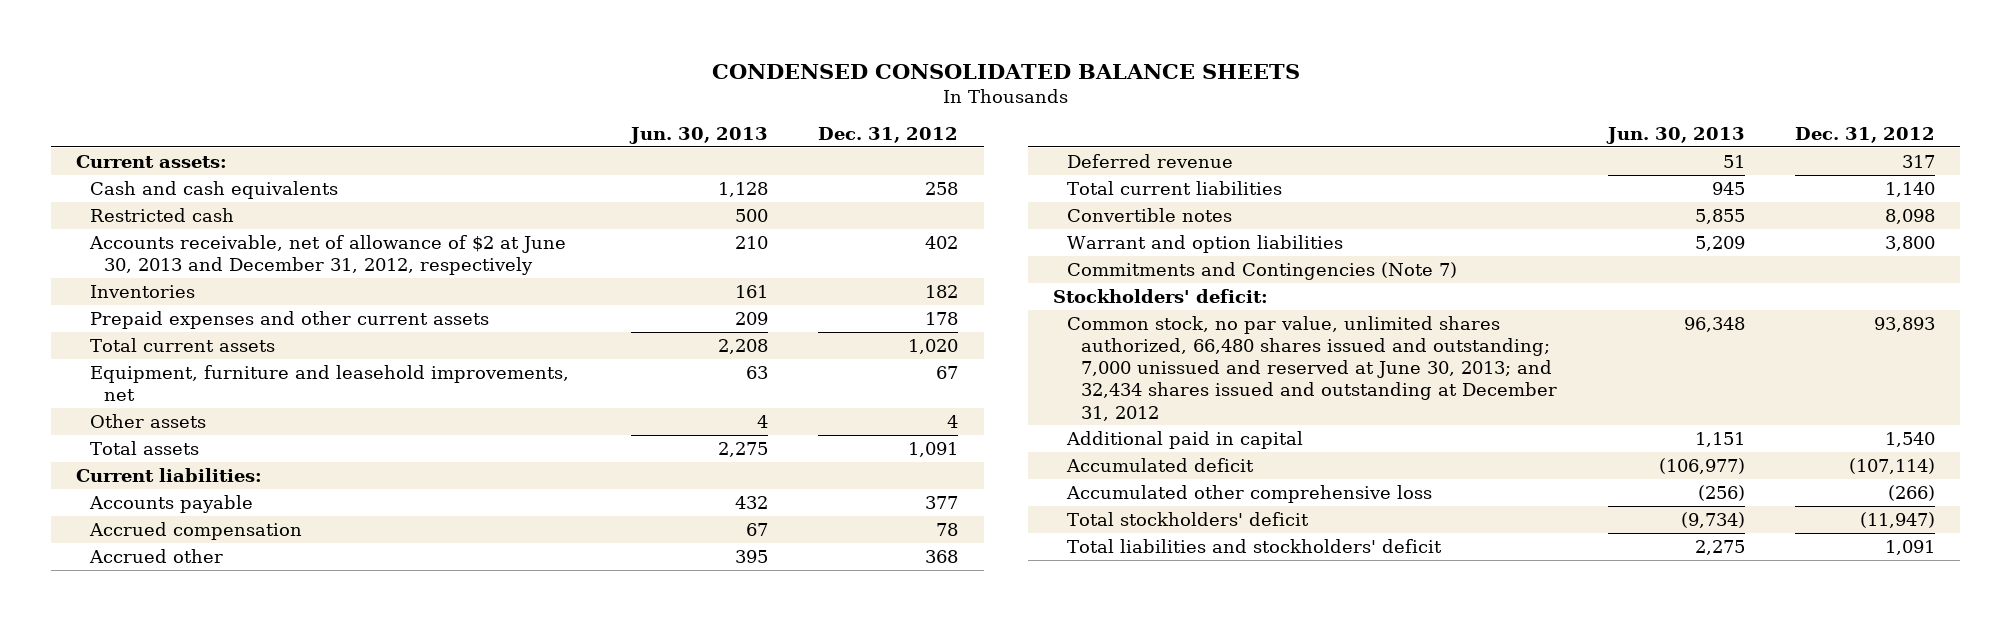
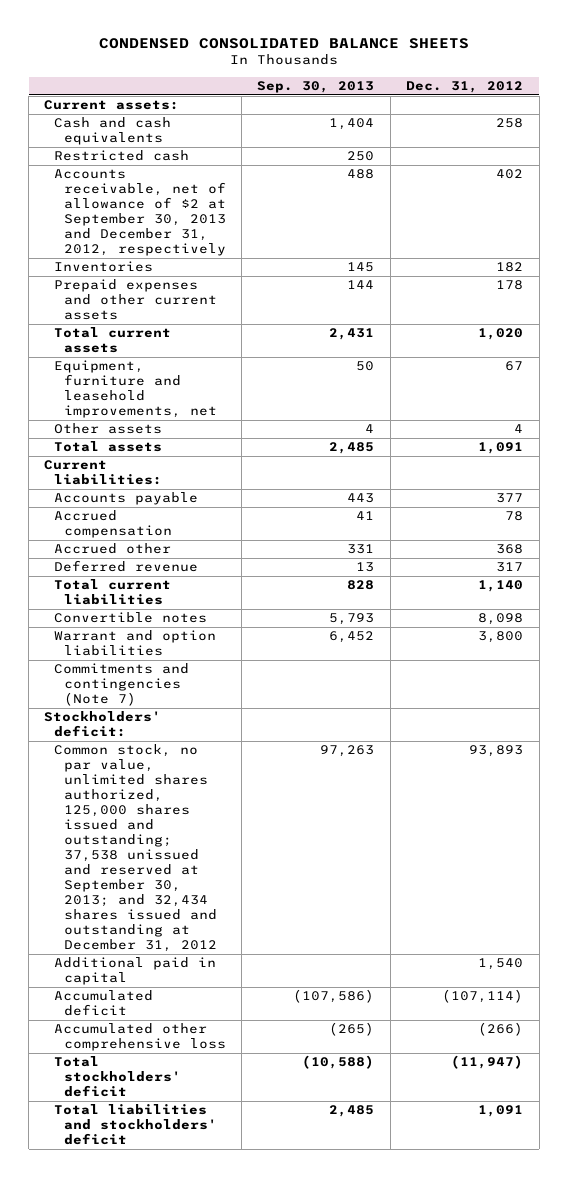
[628,127,768,145] Jun. 30, 2013 -> none
none -> [257,81,375,94] Sep. 30, 2013
[89,234,567,275] Accounts receivable, net of allowance of $2 at June 30, 2013 and December 31, 2012, respectively -> [54,169,226,257] Accounts receivable, net of allowance of $2 at September 30, 2013 and December 31, 2012, respectively
[1067,261,1458,280] Commitments and Contingencies (Note 7) -> [54,663,190,707] Commitments and contingencies (Note 7)
[1067,315,1558,421] Common stock, no par value, unlimited shares authorized, 66,480 shares issued and outstanding; 7,000 unissued and reserved at June 30, 2013; and 32,434 shares issued and outstanding at December 31, 2012 -> [54,744,217,952] Common stock, no par value, unlimited shares authorized, 125,000 shares issued and outstanding; 37,538 unissued and reserved at September 30, 2013; and 32,434 shares issued and outstanding at December 31, 2012

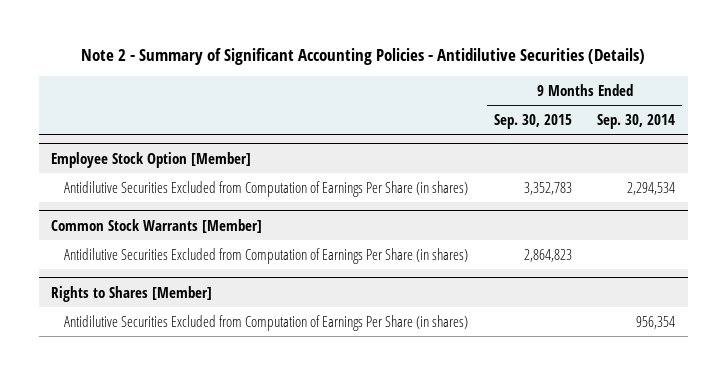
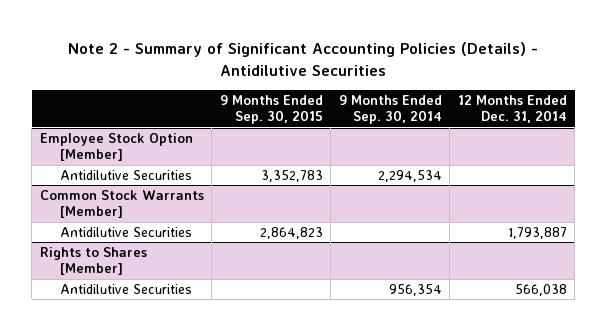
[81,48,646,66] Note 2 - Summary of Significant Accounting Policies - Antidilutive Securities (Details) -> [68,41,539,76] Note 2 - Summary of Significant Accounting Policies (Details) - Antidilutive Securities
none -> [457,94,567,124] 12 Months Ended Dec. 31, 2014
[64,180,469,197] Antidilutive Securities Excluded from Computation of Earnings Per Share (in shares) -> [59,170,192,181] Antidilutive Securities
[64,247,469,264] Antidilutive Securities Excluded from Computation of Earnings Per Share (in shares) -> [59,227,192,238] Antidilutive Securities
[64,314,469,331] Antidilutive Securities Excluded from Computation of Earnings Per Share (in shares) -> [59,284,192,295] Antidilutive Securities

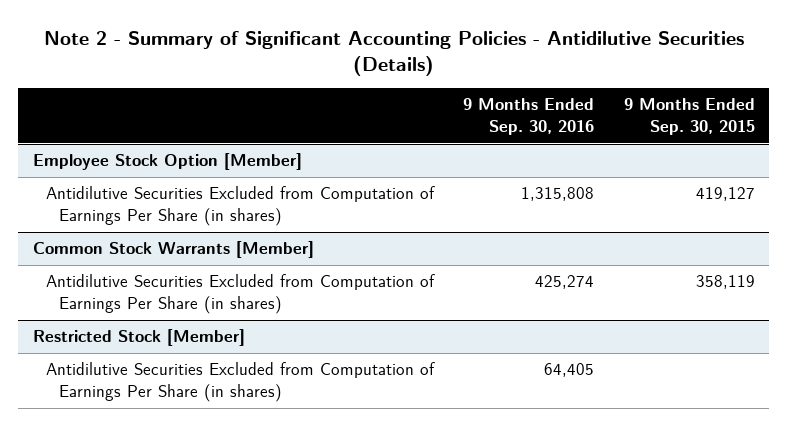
[68,41,539,76] Note 2 - Summary of Significant Accounting Policies (Details) - Antidilutive Securities -> [43,30,744,76] Note 2 - Summary of Significant Accounting Policies - Antidilutive Securities (Details)
[338,94,442,125] 9 Months Ended Sep. 30, 2014 -> none
[457,94,567,124] 12 Months Ended Dec. 31, 2014 -> none
none -> [463,98,595,136] 9 Months Ended Sep. 30, 2016
[59,170,192,181] Antidilutive Securities -> none
none -> [45,186,435,227] Antidilutive Securities Excluded from Computation of Earnings Per Share (in shares)
[59,227,192,238] Antidilutive Securities -> none
[39,247,147,276] Rights to Shares [Member] -> none
none -> [45,274,435,315] Antidilutive Securities Excluded from Computation of Earnings Per Share (in shares)
none -> [32,329,245,347] Restricted Stock [Member]
[59,284,192,295] Antidilutive Securities -> [45,362,435,403] Antidilutive Securities Excluded from Computation of Earnings Per Share (in shares)

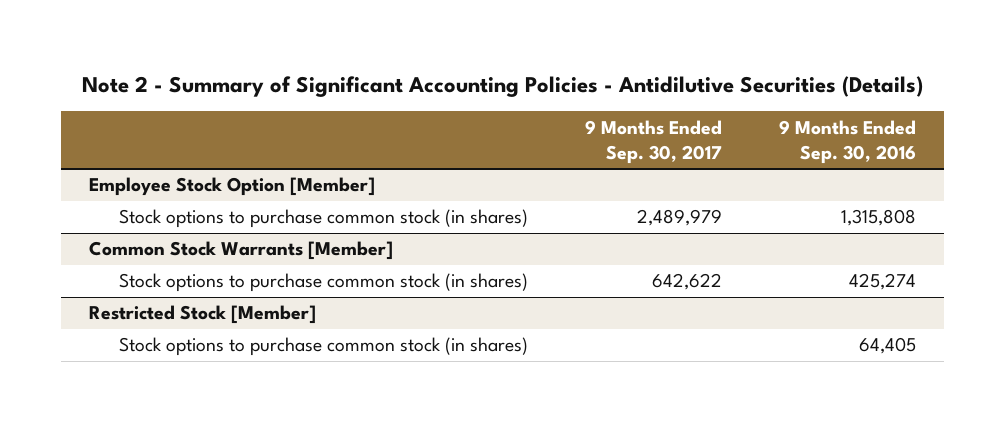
[623,98,755,136] 9 Months Ended Sep. 30, 2015 -> none
none -> [584,119,722,165] 9 Months Ended Sep. 30, 2017
[45,186,435,227] Antidilutive Securities Excluded from Computation of Earnings Per Share (in shares) -> [118,209,528,229] Stock options to purchase common stock (in shares)
[45,274,435,315] Antidilutive Securities Excluded from Computation of Earnings Per Share (in shares) -> [118,273,528,293] Stock options to purchase common stock (in shares)
[45,362,435,403] Antidilutive Securities Excluded from Computation of Earnings Per Share (in shares) -> [118,337,528,357] Stock options to purchase common stock (in shares)

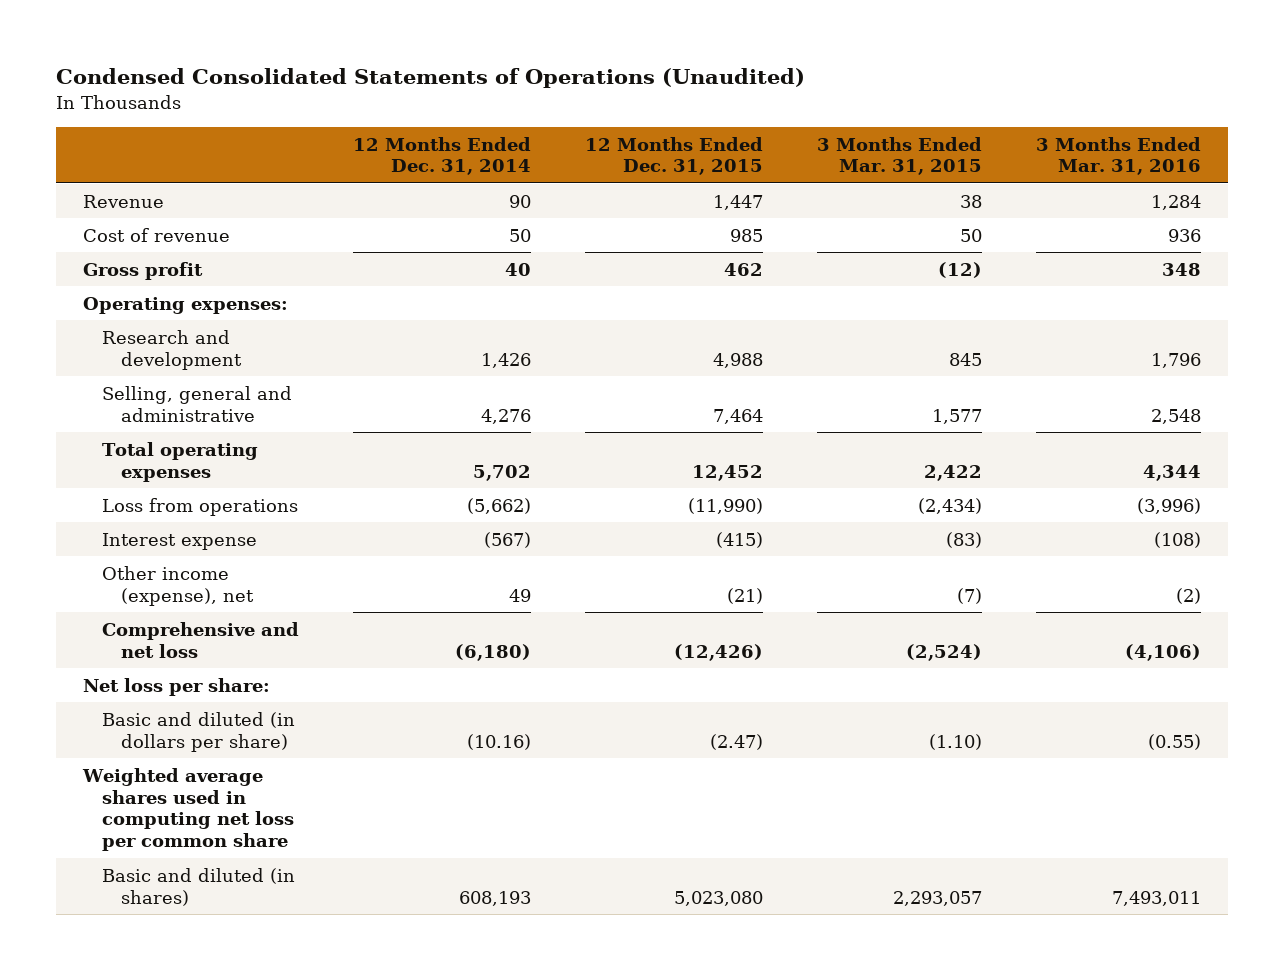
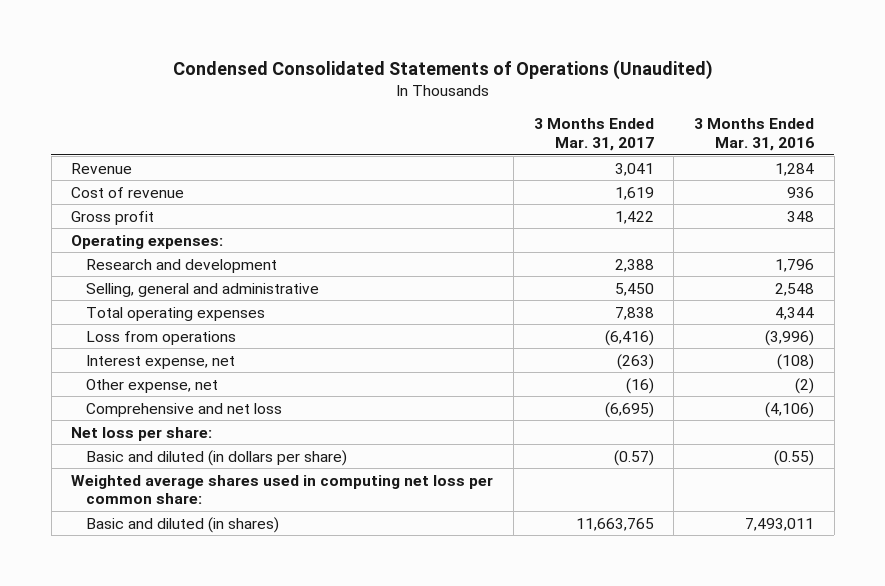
[352,136,531,176] 12 Months Ended Dec. 31, 2014 -> none
[585,136,764,176] 12 Months Ended Dec. 31, 2015 -> none
[817,136,983,176] 3 Months Ended Mar. 31, 2015 -> none
none -> [533,118,654,151] 3 Months Ended Mar. 31, 2017
[101,532,257,550] Interest expense -> [85,354,235,369] Interest expense, net
[101,565,254,606] Other income (expense), net -> [85,378,218,393] Other expense, net
[82,767,294,852] Weighted average shares used in computing net loss per common share -> [71,474,494,505] Weighted average shares used in computing net loss per common share:

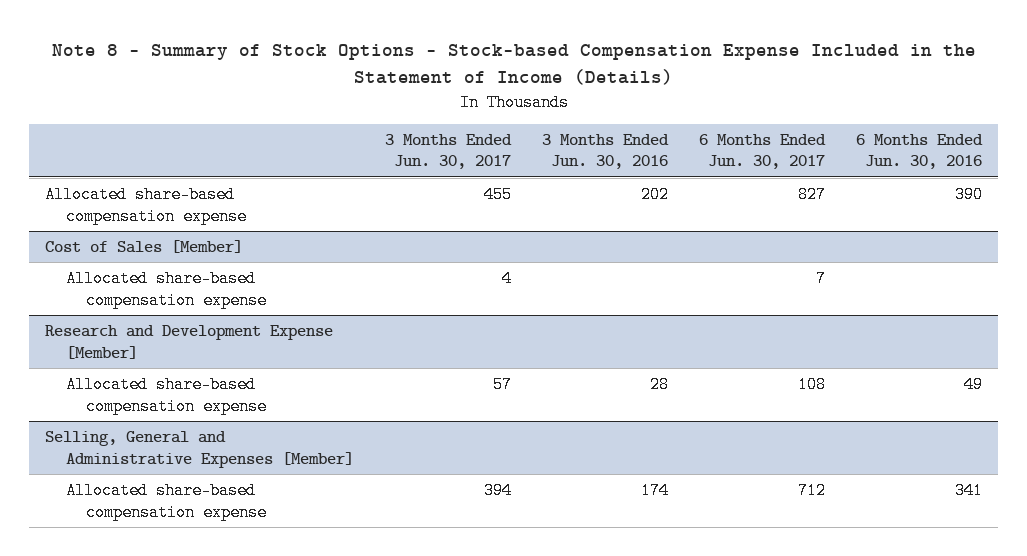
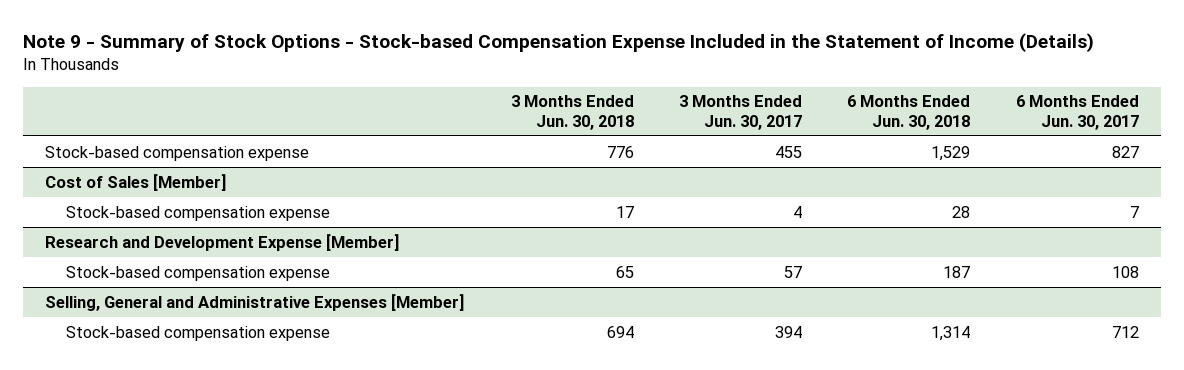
[51,44,976,86] Note 8 - Summary of Stock Options - Stock-based Compensation Expense Included in the Statement of Income (Details) -> [22,33,1094,53] Note 9 - Summary of Stock Options - Stock-based Compensation Expense Included in the Statement of Income (Details)
[541,133,669,170] 3 Months Ended Jun. 30, 2016 -> none
[856,133,984,170] 6 Months Ended Jun. 30, 2016 -> none
none -> [510,95,634,130] 3 Months Ended Jun. 30, 2018
none -> [847,95,971,130] 6 Months Ended Jun. 30, 2018
[44,185,247,225] Allocated share-based compensation expense -> [45,145,310,161] Stock-based compensation expense
[65,269,268,309] Allocated share-based compensation expense -> [65,205,330,221] Stock-based compensation expense
[65,375,268,415] Allocated share-based compensation expense -> [65,265,330,281] Stock-based compensation expense
[65,481,268,521] Allocated share-based compensation expense -> [65,325,330,341] Stock-based compensation expense

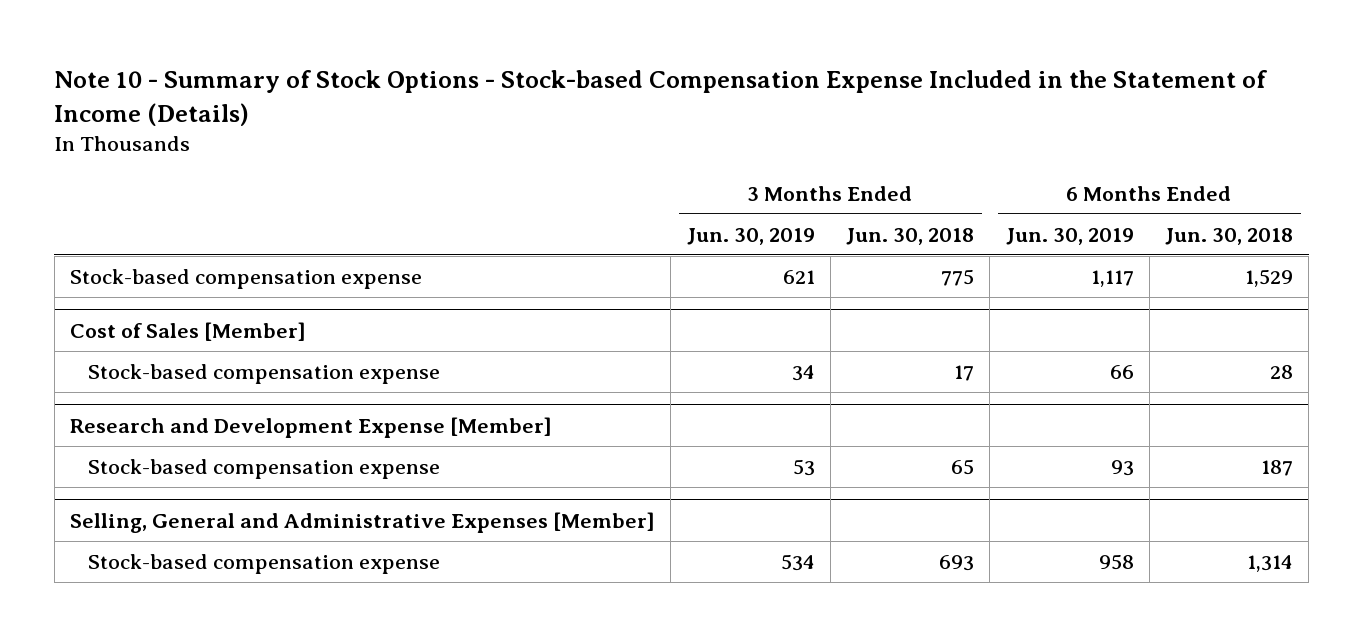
[22,33,1094,53] Note 9 - Summary of Stock Options - Stock-based Compensation Expense Included in the Statement of Income (Details) -> [54,69,1268,126] Note 10 - Summary of Stock Options - Stock-based Compensation Expense Included in the Statement of Income (Details)
[678,95,802,130] 3 Months Ended Jun. 30, 2017 -> none
[1015,95,1139,130] 6 Months Ended Jun. 30, 2017 -> none
none -> [686,227,815,245] Jun. 30, 2019
none -> [1005,227,1134,245] Jun. 30, 2019
[606,145,634,158] 776 -> [941,269,975,287] 775
[606,325,634,338] 694 -> [939,555,975,572] 693

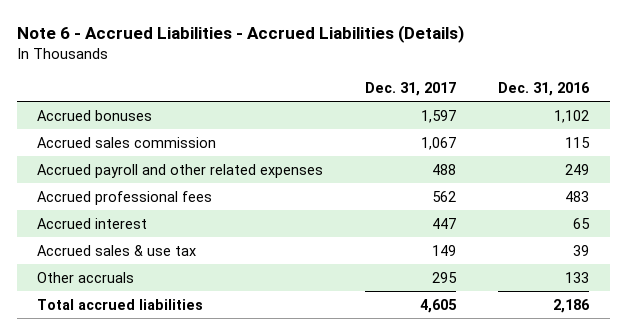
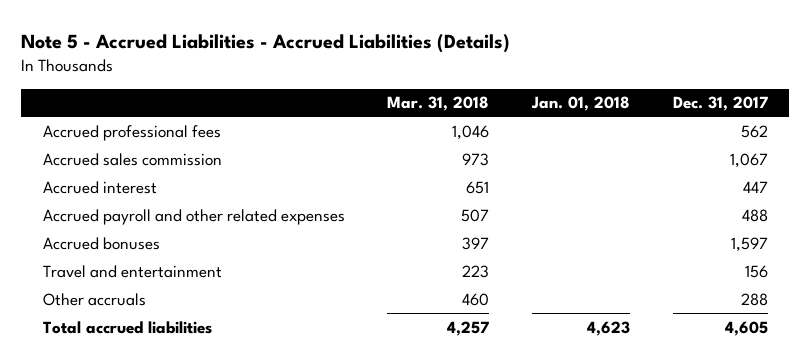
[16,25,464,44] Note 6 - Accrued Liabilities - Accrued Liabilities (Details) -> [21,34,511,54] Note 5 - Accrued Liabilities - Accrued Liabilities (Details)
[498,81,591,96] Dec. 31, 2016 -> none
none -> [387,96,490,112] Mar. 31, 2018
none -> [530,96,630,112] Jan. 01, 2018
[37,136,217,148] Accrued sales commission -> [42,152,222,166] Accrued sales commission
[37,244,197,256] Accrued sales & use tax -> none
[37,163,324,178] Accrued payroll and other related expenses -> [42,208,345,225] Accrued payroll and other related expenses
[37,109,153,121] Accrued bonuses -> [42,236,160,250] Accrued bonuses
none -> [42,264,222,278] Travel and entertainment
[432,271,458,283] 295 -> [740,292,768,306] 288

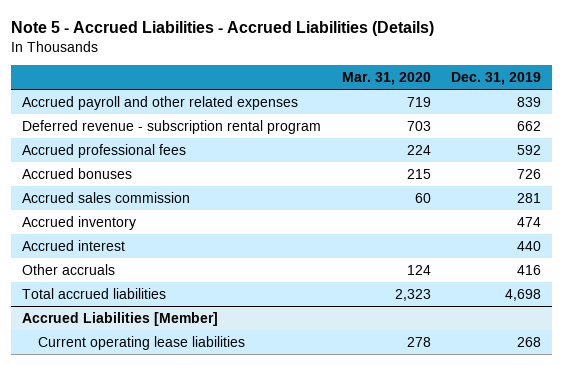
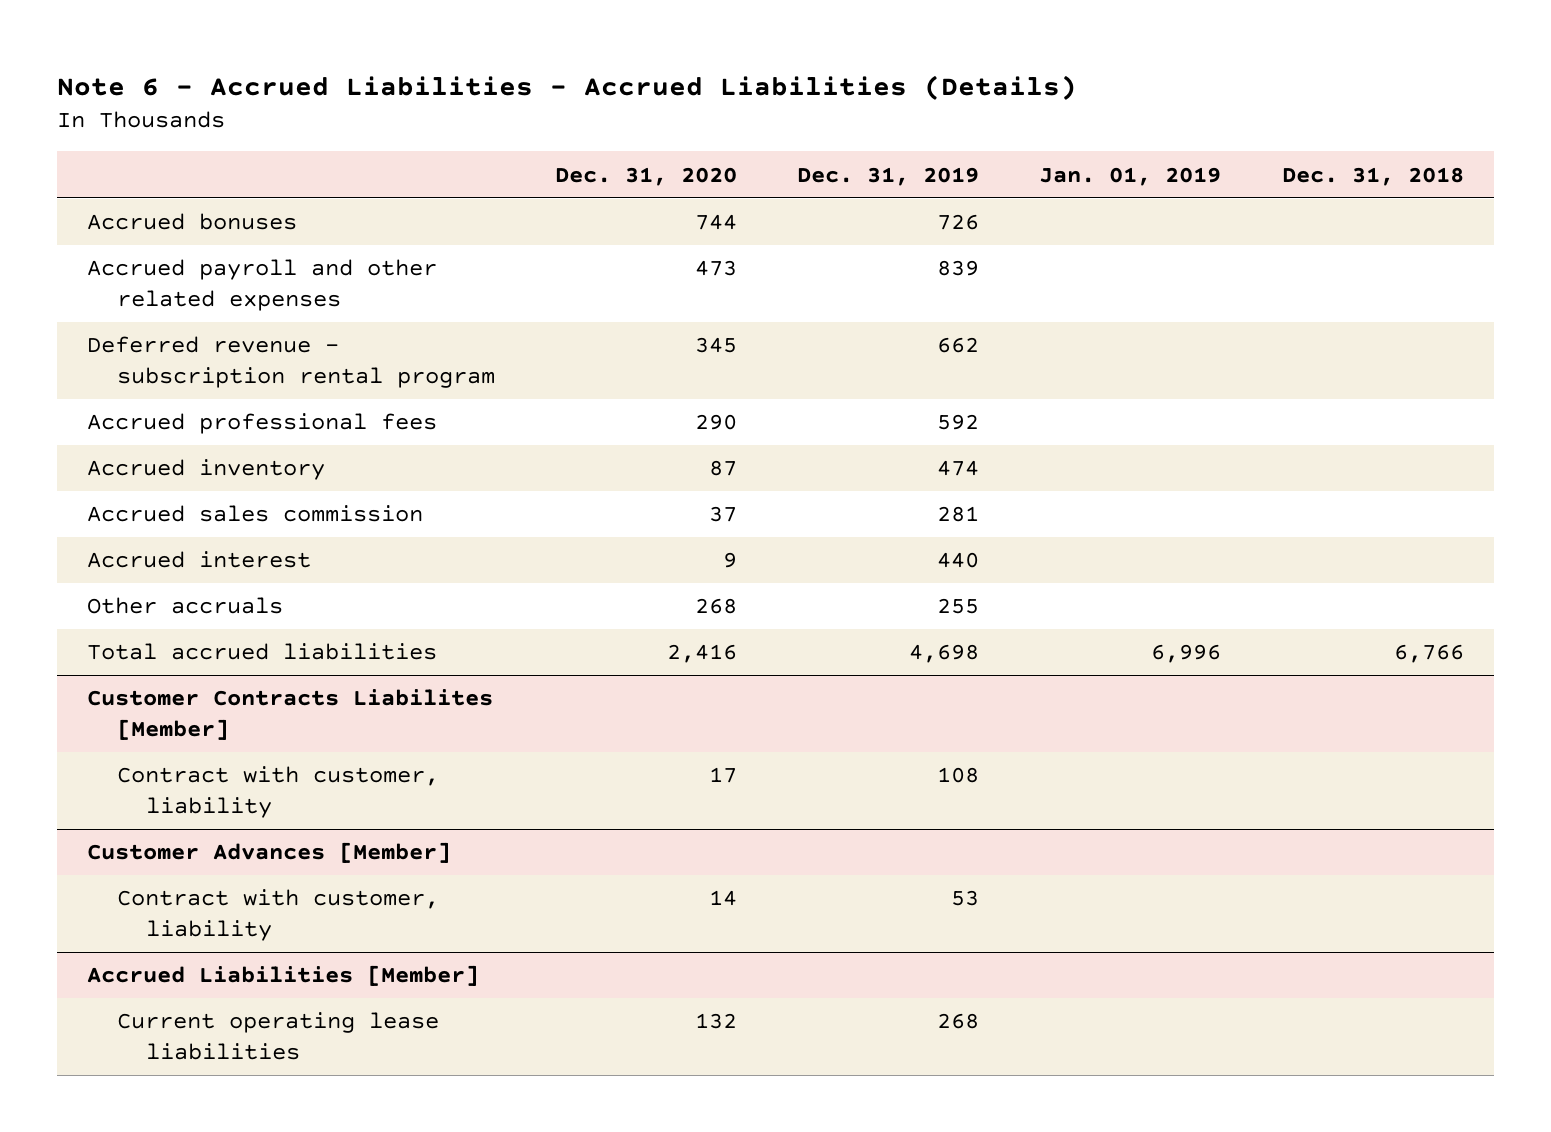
[11,20,435,36] Note 5 - Accrued Liabilities - Accrued Liabilities (Details) -> [56,74,1077,100] Note 6 - Accrued Liabilities - Accrued Liabilities (Details)
[341,72,431,86] Mar. 31, 2020 -> none
none -> [554,166,737,186] Dec. 31, 2020
none -> [1039,166,1222,186] Jan. 01, 2019
none -> [1281,166,1464,186] Dec. 31, 2018
[21,167,132,179] Accrued bonuses -> [87,213,298,231] Accrued bonuses
[21,191,190,203] Accrued sales commission -> [87,505,424,523] Accrued sales commission
[517,264,542,275] 416 -> [937,598,980,615] 255
none -> [87,689,494,741] Customer Contracts Liabilites [Member]
none -> [116,766,439,819] Contract with customer, liability
none -> [87,842,452,864] Customer Advances [Member]
none -> [116,889,439,942] Contract with customer, liability

